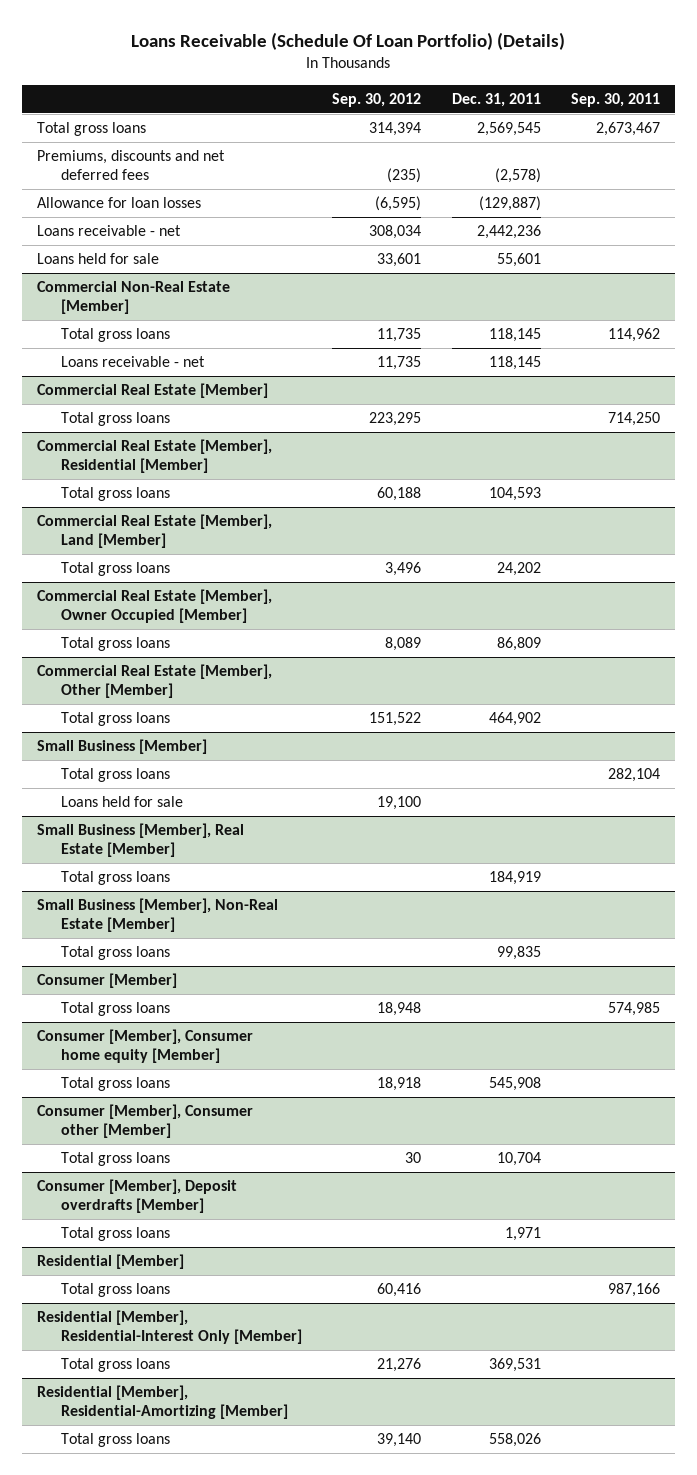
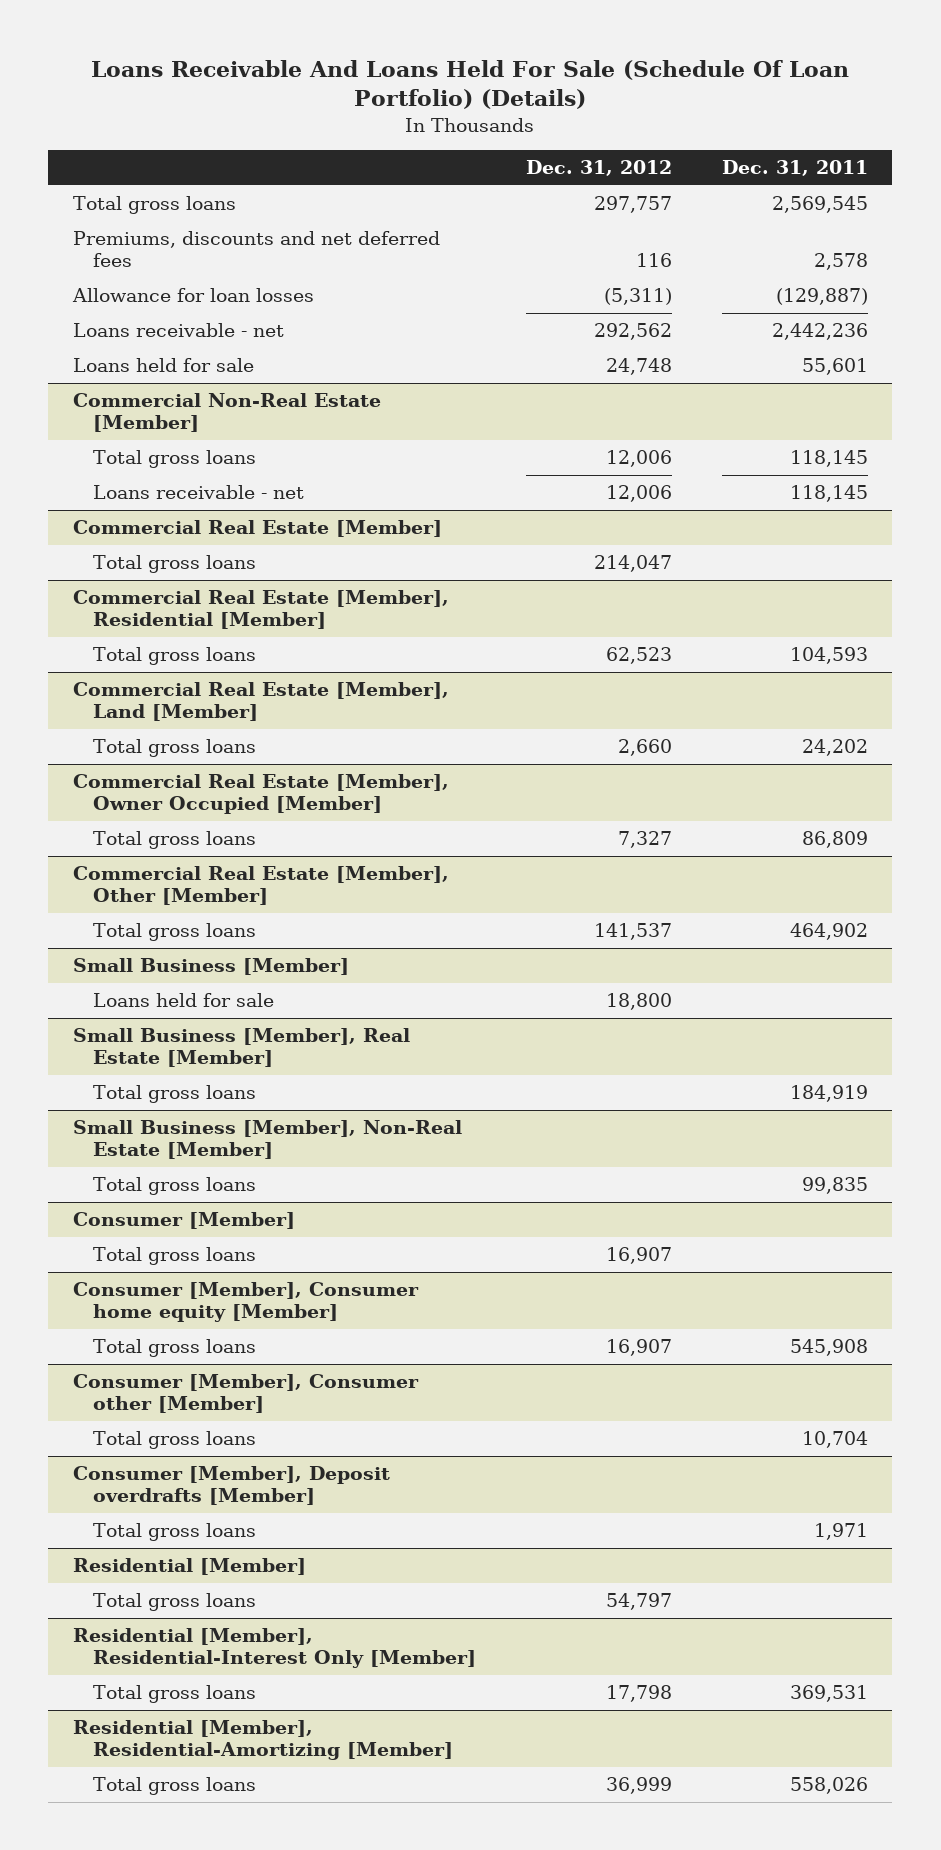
[131,31,566,50] Loans Receivable (Schedule Of Loan Portfolio) (Details) -> [91,60,850,110] Loans Receivable And Loans Held For Sale (Schedule Of Loan Portfolio) (Details)
[332,92,422,107] Sep. 30, 2012 -> none
[570,92,660,107] Sep. 30, 2011 -> none
none -> [525,160,672,177] Dec. 31, 2012
[494,168,541,184] (2,578) -> [813,253,868,271] 2,578
[61,768,171,783] Total gross loans -> none

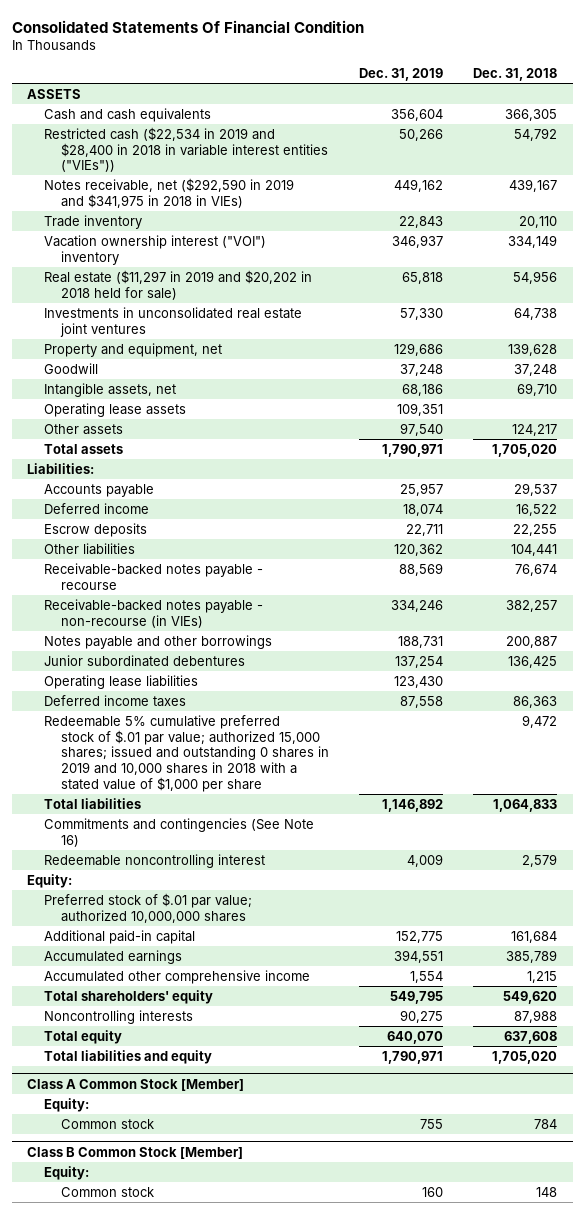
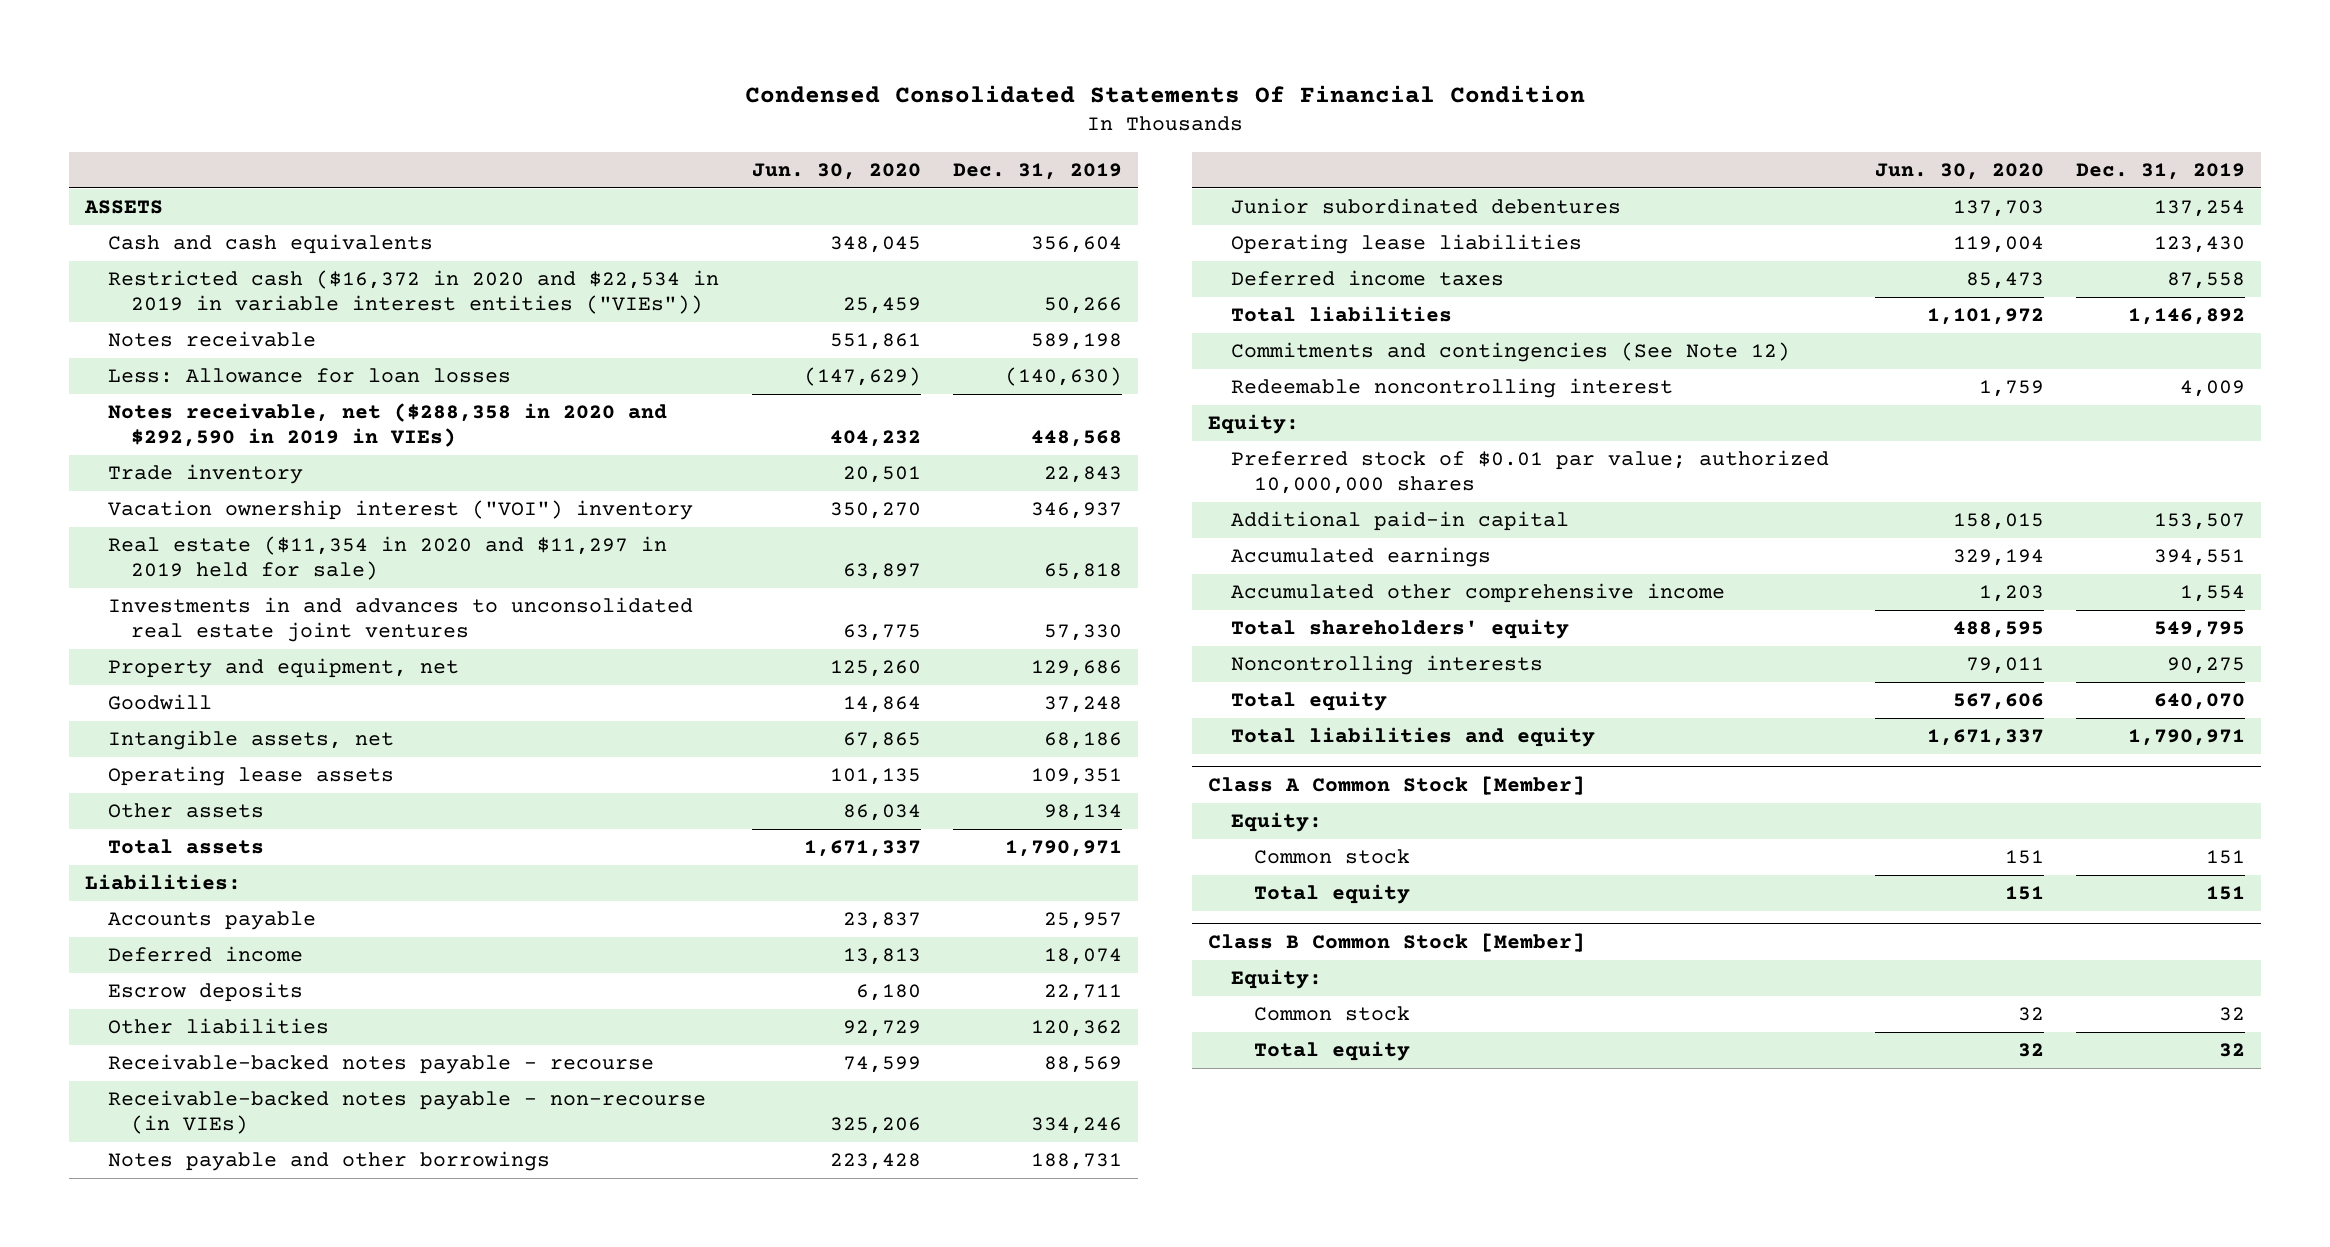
[12,19,365,33] Consolidated Statements Of Financial Condition -> [745,84,1586,103] Condensed Consolidated Statements Of Financial Condition
[473,68,558,82] Dec. 31, 2018 -> none
none -> [751,162,921,180] Jun. 30, 2020
[44,126,329,173] Restricted cash ($22,534 in 2019 and $28,400 in 2018 in variable interest entities ("VIEs")) -> [108,270,720,315] Restricted cash ($16,372 in 2020 and $22,534 in 2019 in variable interest entities ("VIEs"))
none -> [108,331,317,348] Notes receivable
none -> [108,368,512,384] Less: Allowance for loan losses
[44,177,295,208] Notes receivable, net ($292,590 in 2019 and $341,975 in 2018 in VIEs) -> [108,403,668,448] Notes receivable, net ($288,358 in 2020 and $292,590 in 2019 in VIEs)
[394,178,444,192] 449,162 -> [1031,430,1123,448] 448,568
[44,269,313,300] Real estate ($11,297 in 2019 and $20,202 in 2018 held for sale) -> [108,536,668,581] Real estate ($11,354 in 2020 and $11,297 in 2019 held for sale)
[44,306,303,337] Investments in unconsolidated real estate joint ventures -> [108,597,694,643] Investments in and advances to unconsolidated real estate joint ventures
[400,422,444,436] 97,540 -> [1044,804,1123,822] 98,134
[44,714,330,793] Redeemable 5% cumulative preferred stock of $.01 par value; authorized 15,000 shares; issued and outstanding 0 shares in 2019 and 10,000 shares in 2018 with a stated value of $1,000 per share -> none
[44,817,315,847] Commitments and contingencies (See Note 16) -> [1231,342,1791,363] Commitments and contingencies (See Note 12)
[44,892,253,923] Preferred stock of $.01 par value; authorized 10,000,000 shares -> [1231,450,1830,495] Preferred stock of $0.01 par value; authorized 10,000,000 shares
[396,930,444,943] 152,775 -> [2154,513,2246,531] 153,507
[420,1118,444,1129] 755 -> [2206,850,2246,865] 151
none -> [1254,884,1411,905] Total equity
[422,1186,444,1197] 160 -> [2219,1007,2246,1022] 32
none -> [1254,1041,1411,1062] Total equity

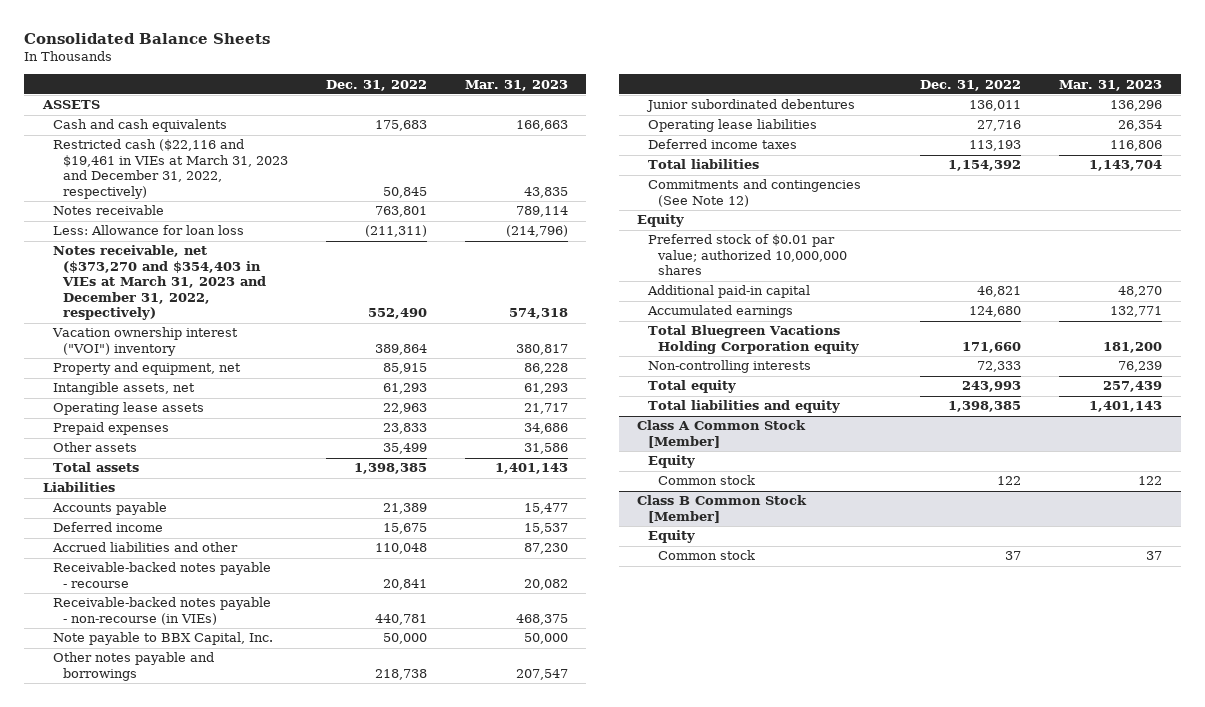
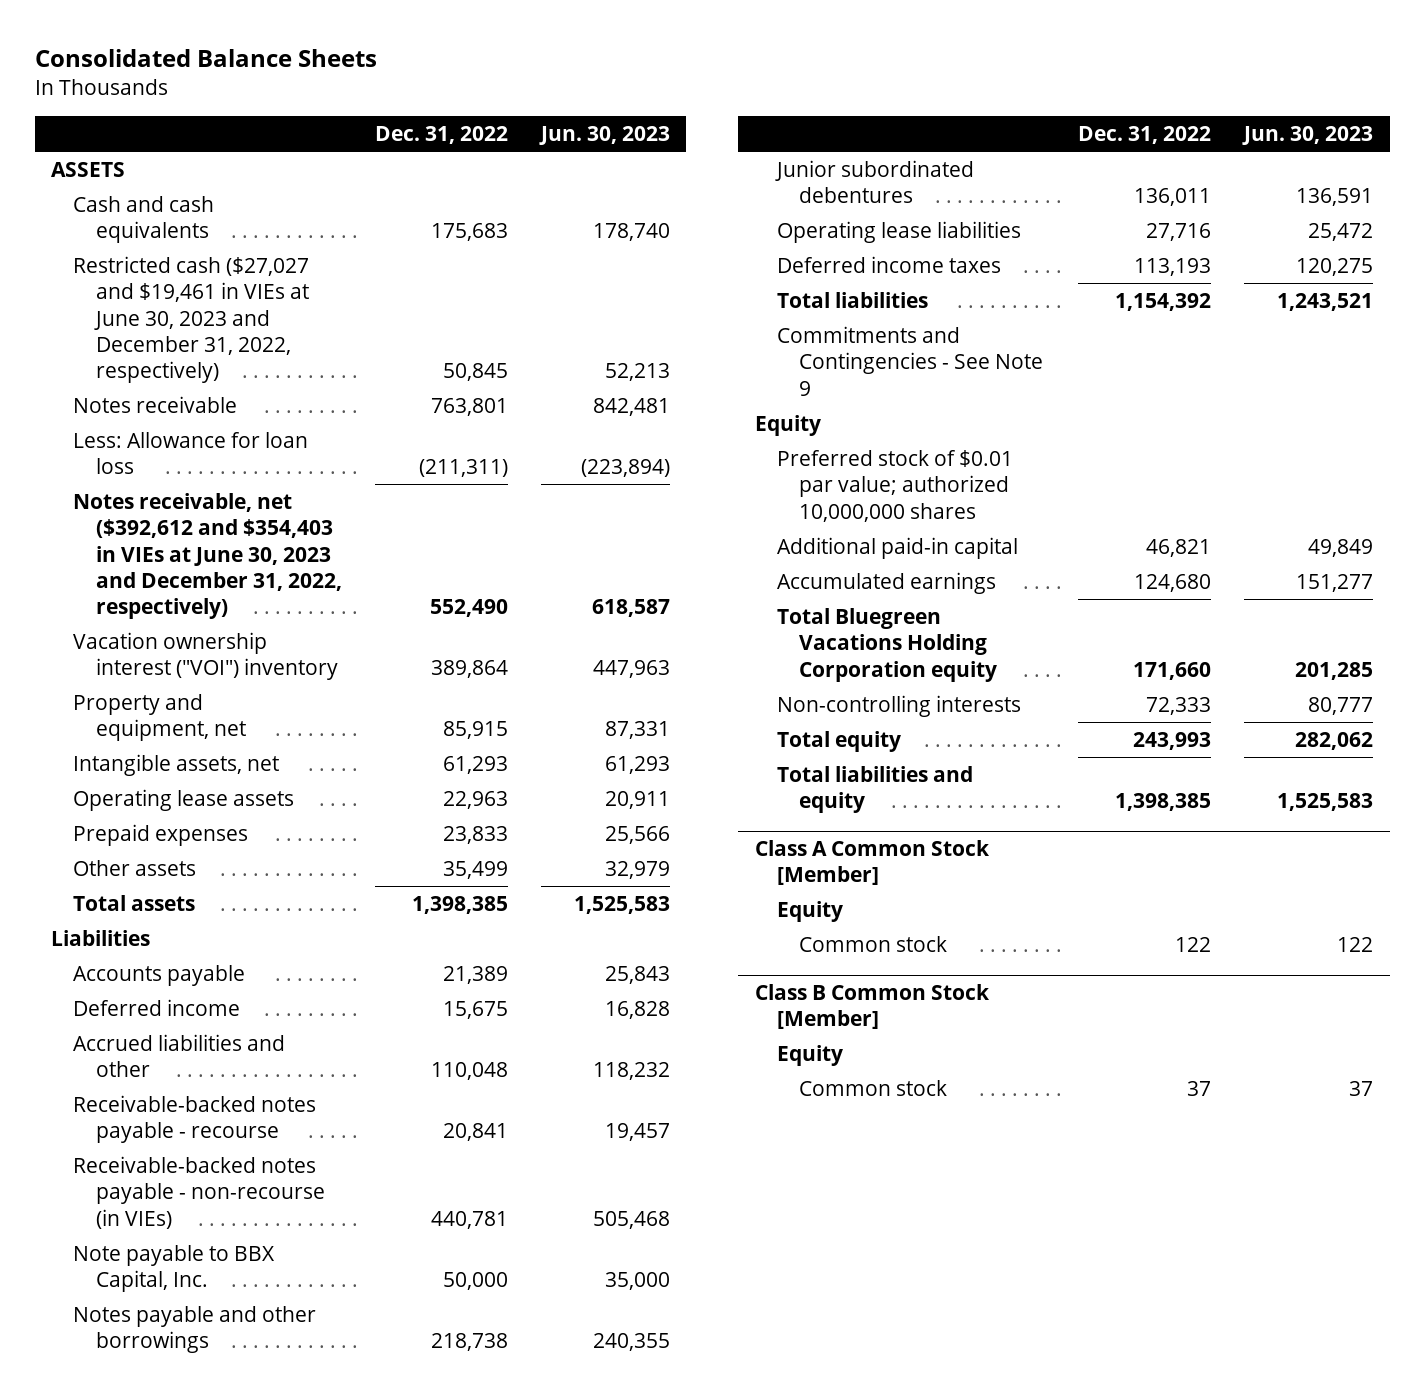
[464,79,568,91] Mar. 31, 2023 -> none
none -> [538,126,670,146] Jun. 30, 2023
[53,139,289,199] Restricted cash ($22,116 and $19,461 in VIEs at March 31, 2023 and December 31, 2022, respectively) -> [73,255,310,384] Restricted cash ($27,027 and $19,461 in VIEs at June 30, 2023 and December 31, 2022, respectively)
[53,245,267,321] Notes receivable, net ($373,270 and $354,403 in VIEs at March 31, 2023 and December 31, 2022, respectively) -> [73,492,342,620] Notes receivable, net ($392,612 and $354,403 in VIEs at June 30, 2023 and December 31, 2022, respectively)
[53,652,215,681] Other notes payable and borrowings -> [73,1305,317,1354] Notes payable and other borrowings
[647,179,861,207] Commitments and contingencies (See Note 12) -> [777,325,1044,396] Commitments and Contingencies - See Note 9

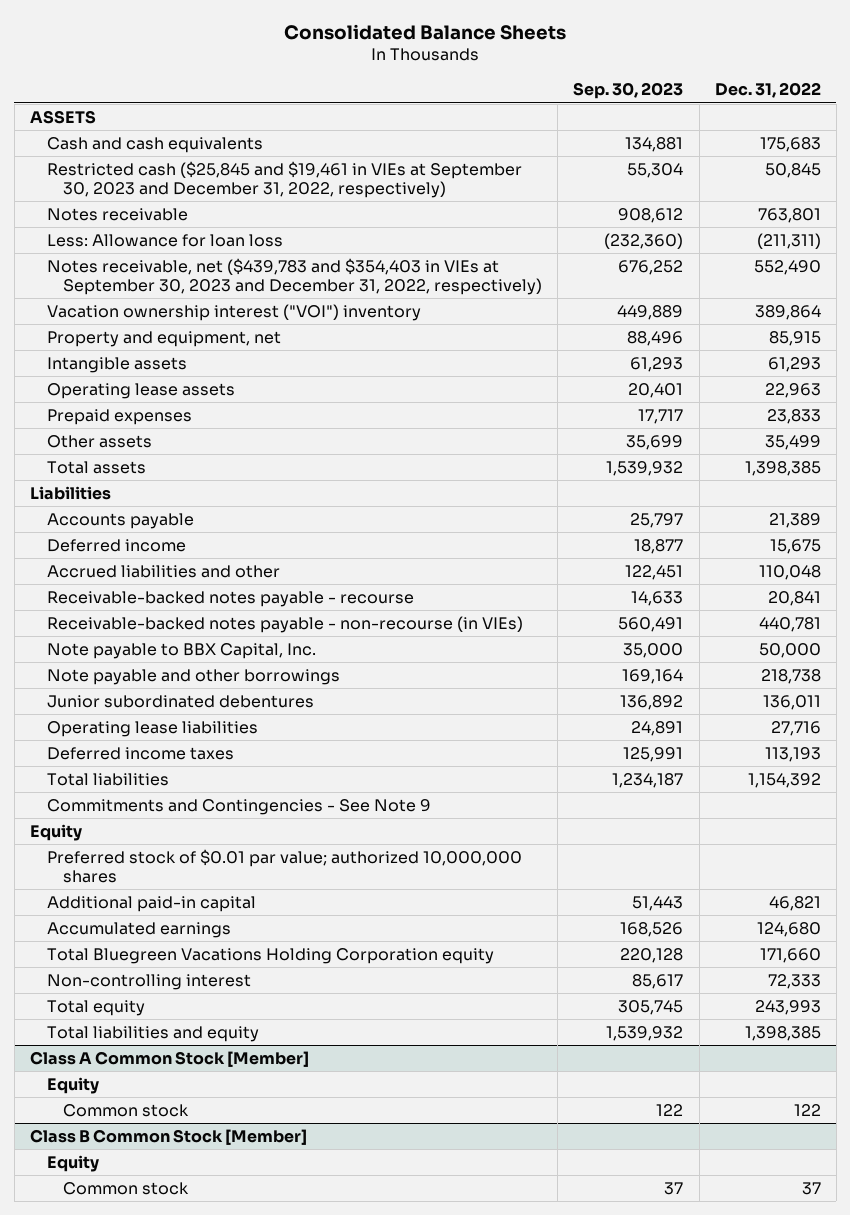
[538,126,670,146] Jun. 30, 2023 -> none
none -> [573,82,684,100] Sep. 30, 2023
[73,255,310,384] Restricted cash ($27,027 and $19,461 in VIEs at June 30, 2023 and December 31, 2022, respectively) -> [46,161,522,198] Restricted cash ($25,845 and $19,461 in VIEs at September 30, 2023 and December 31, 2022, respectively)
[73,492,342,620] Notes receivable, net ($392,612 and $354,403 in VIEs at June 30, 2023 and December 31, 2022, respectively) -> [46,258,543,295] Notes receivable, net ($439,783 and $354,403 in VIEs at September 30, 2023 and December 31, 2022, respectively)
[73,753,280,776] Intangible assets, net -> [46,357,187,374] Intangible assets
[73,1305,317,1354] Notes payable and other borrowings -> [46,669,340,686] Note payable and other borrowings
[777,694,1022,717] Non-controlling interests -> [46,974,251,991] Non-controlling interest

